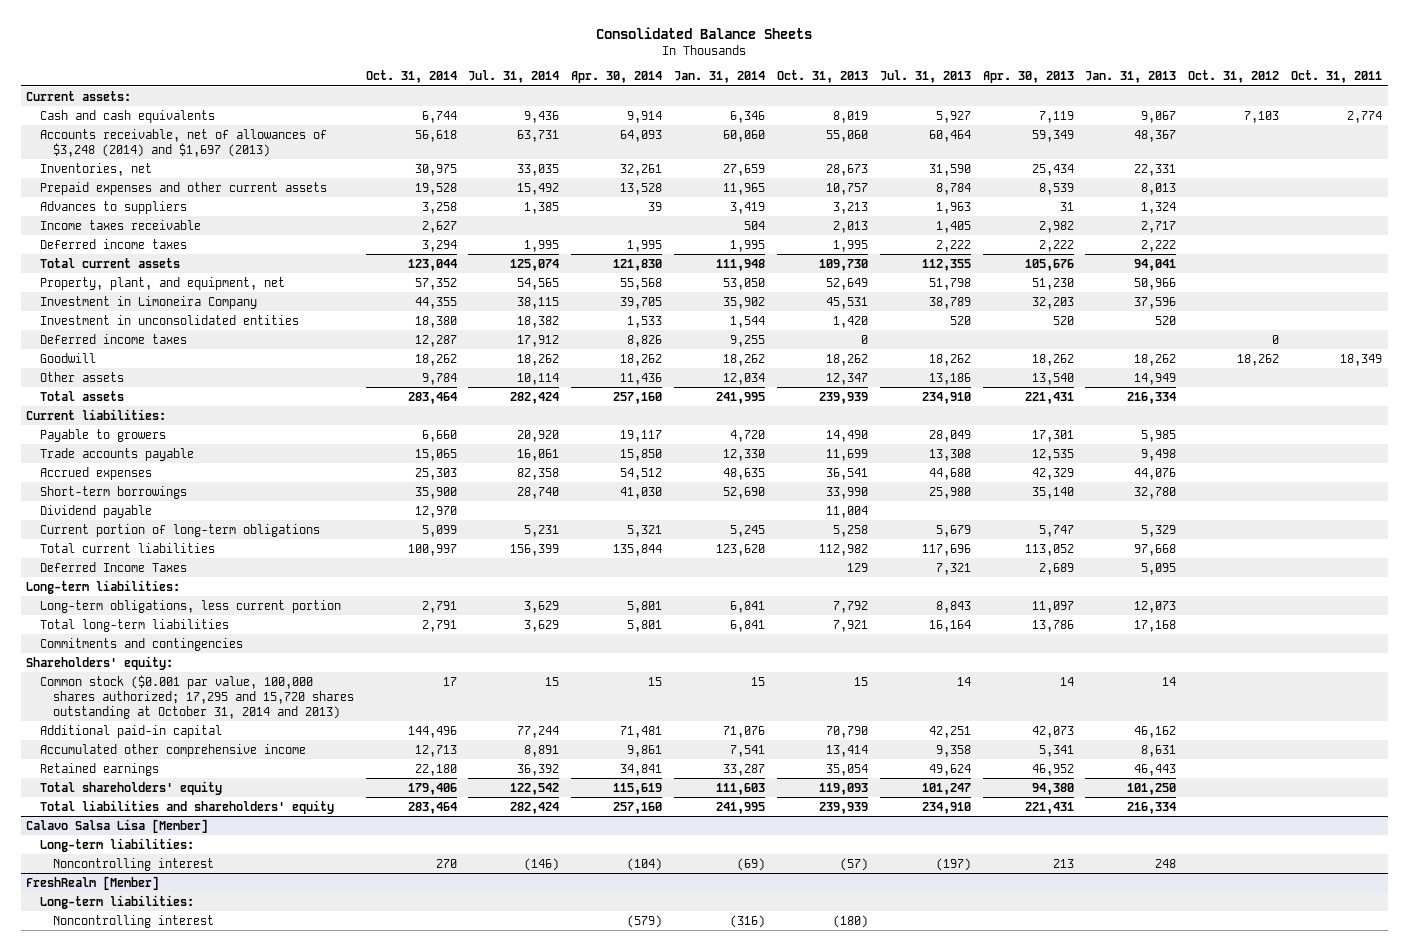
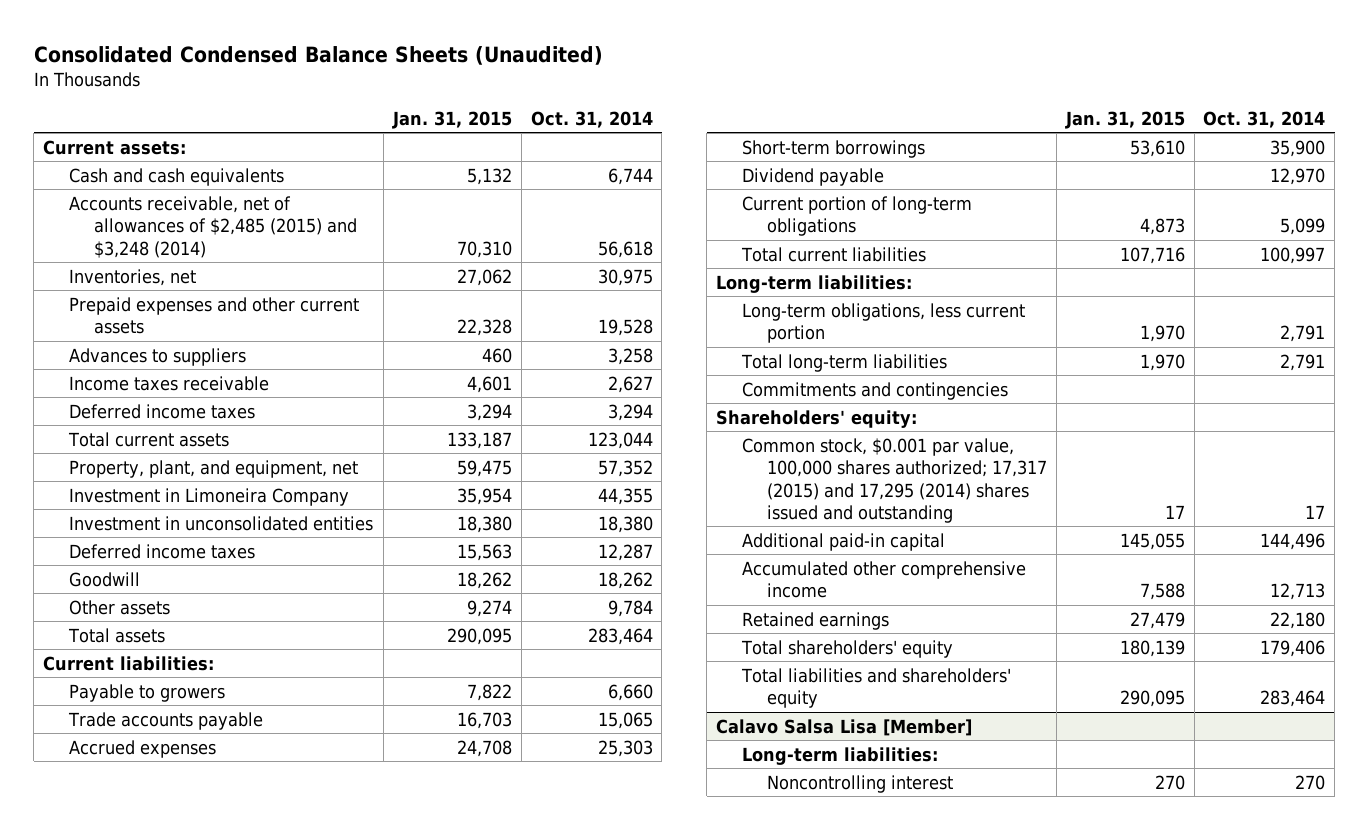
[596,26,813,39] Consolidated Balance Sheets -> [33,45,603,65] Consolidated Condensed Balance Sheets (Unaudited)
[468,70,560,84] Jul. 31, 2014 -> none
[571,71,663,84] Apr. 30, 2014 -> none
[674,71,766,84] Jan. 31, 2014 -> none
[776,70,868,84] Oct. 31, 2013 -> none
[879,70,971,84] Jul. 31, 2013 -> none
[982,71,1074,84] Apr. 30, 2013 -> none
[1085,71,1177,84] Jan. 31, 2013 -> none
[1188,70,1280,84] Oct. 31, 2012 -> none
[1290,70,1382,84] Oct. 31, 2011 -> none
none -> [391,110,512,129] Jan. 31, 2015
[39,128,327,157] Accounts receivable, net of allowances of $3,248 (2014) and $1,697 (2013) -> [68,195,358,258] Accounts receivable, net of allowances of $2,485 (2015) and $3,248 (2014)
[39,561,187,572] Deferred Income Taxes -> none
[39,674,354,719] Common stock ($0.001 par value, 100,000 shares authorized; 17,295 and 15,720 shares outstanding at October 31, 2014 and 2013) -> [741,437,1048,523] Common stock, $0.001 par value, 100,000 shares authorized; 17,317 (2015) and 17,295 (2014) shares issued and outstanding
[26,875,160,890] FreshRealm [Member] -> none
[39,894,194,909] Long-term liabilities: -> none
[52,914,214,928] Noncontrolling interest -> none

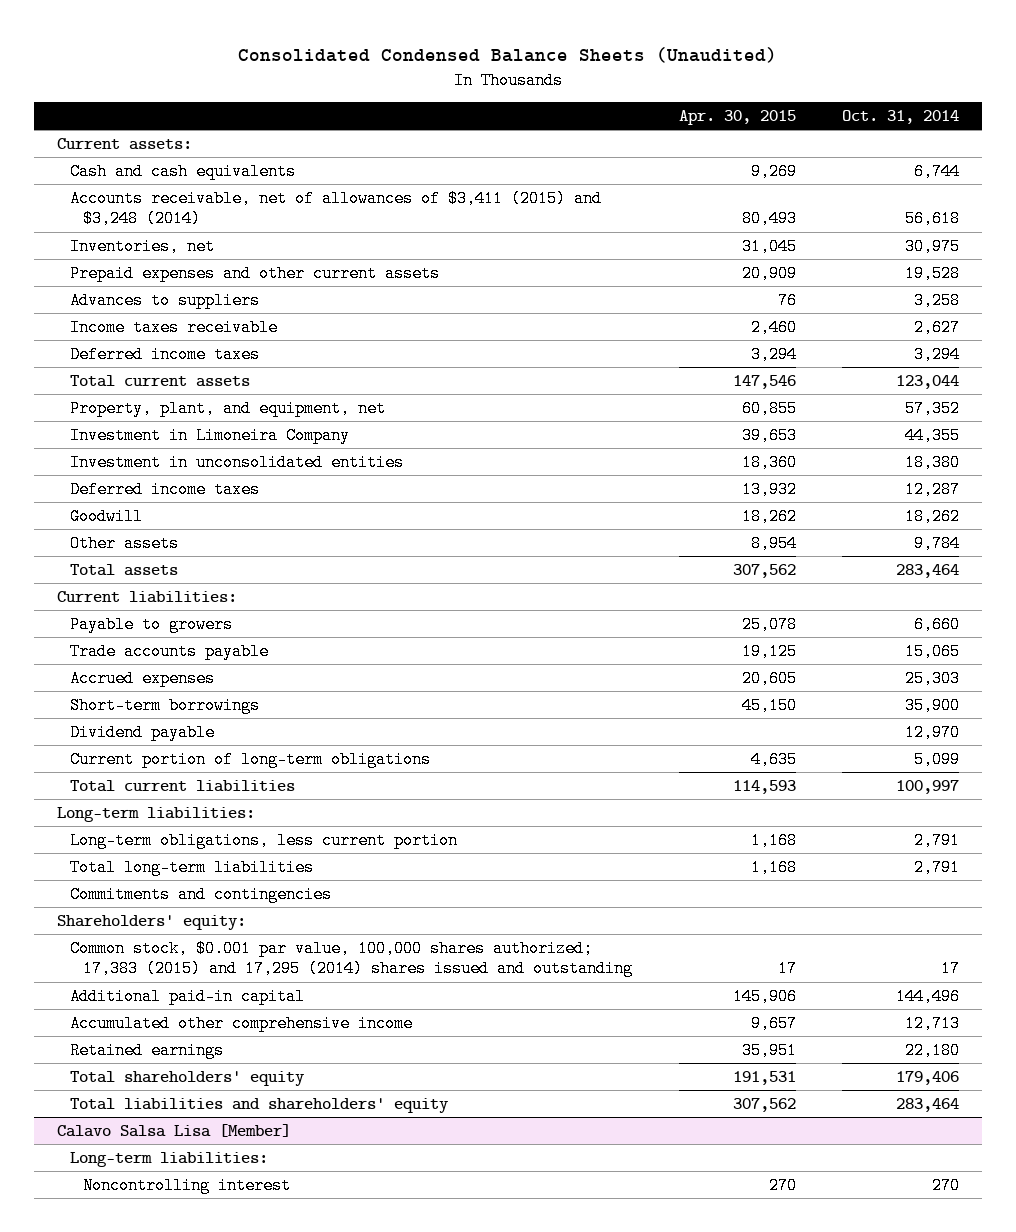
[391,110,512,129] Jan. 31, 2015 -> none
none -> [678,110,796,126] Apr. 30, 2015
[68,195,358,258] Accounts receivable, net of allowances of $2,485 (2015) and $3,248 (2014) -> [70,189,603,228] Accounts receivable, net of allowances of $3,411 (2015) and $3,248 (2014)
[741,437,1048,523] Common stock, $0.001 par value, 100,000 shares authorized; 17,317 (2015) and 17,295 (2014) shares issued and outstanding -> [70,939,634,978] Common stock, $0.001 par value, 100,000 shares authorized; 17,383 (2015) and 17,295 (2014) shares issued and outstanding

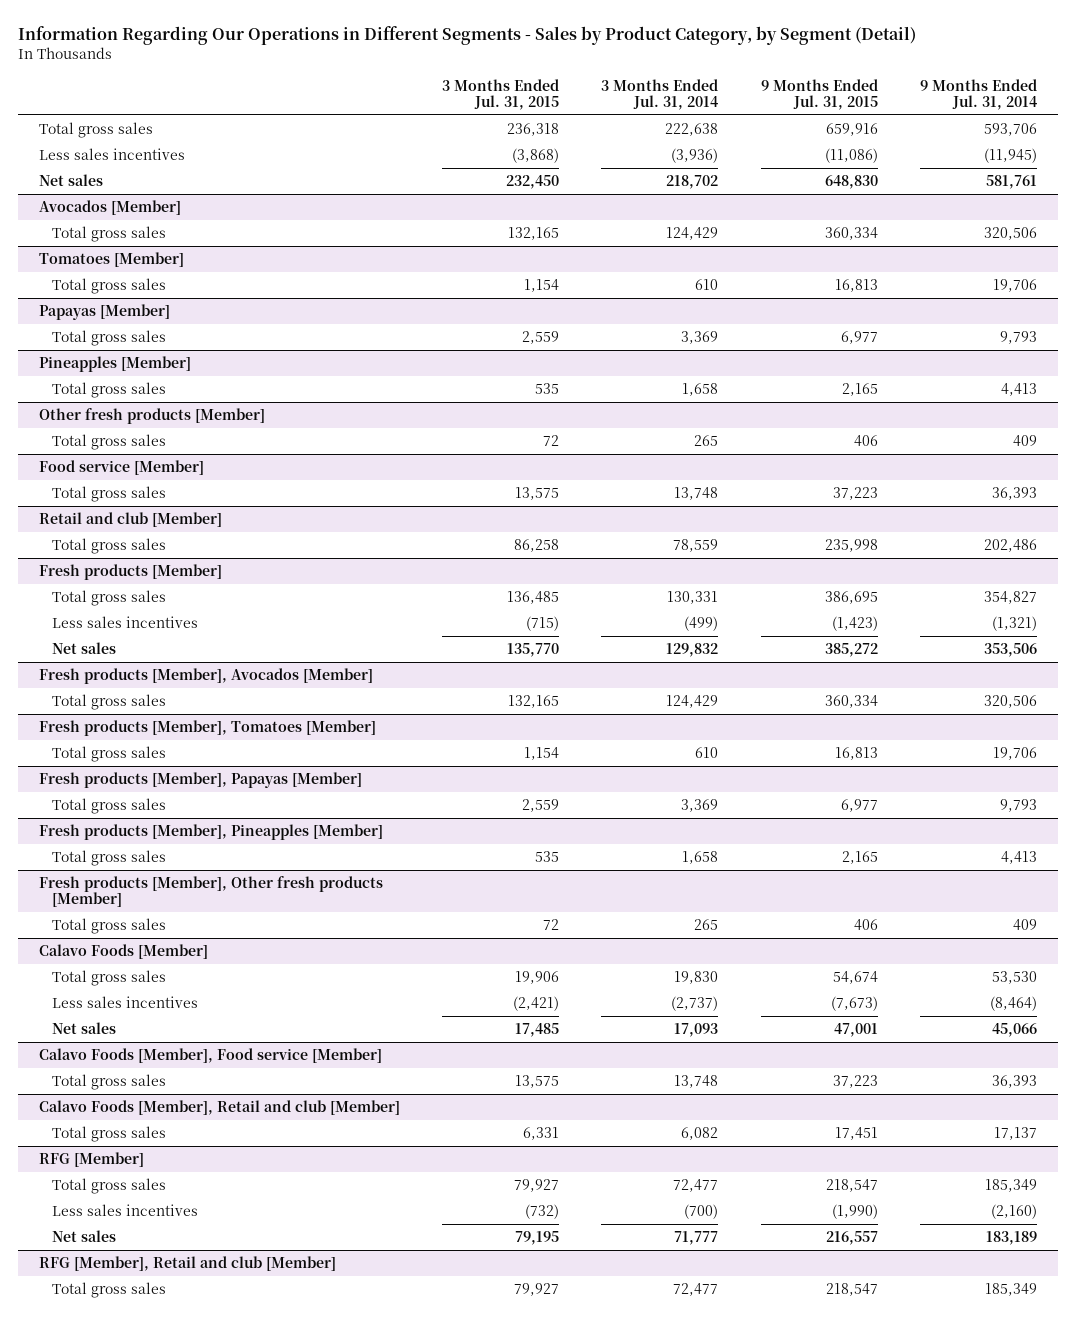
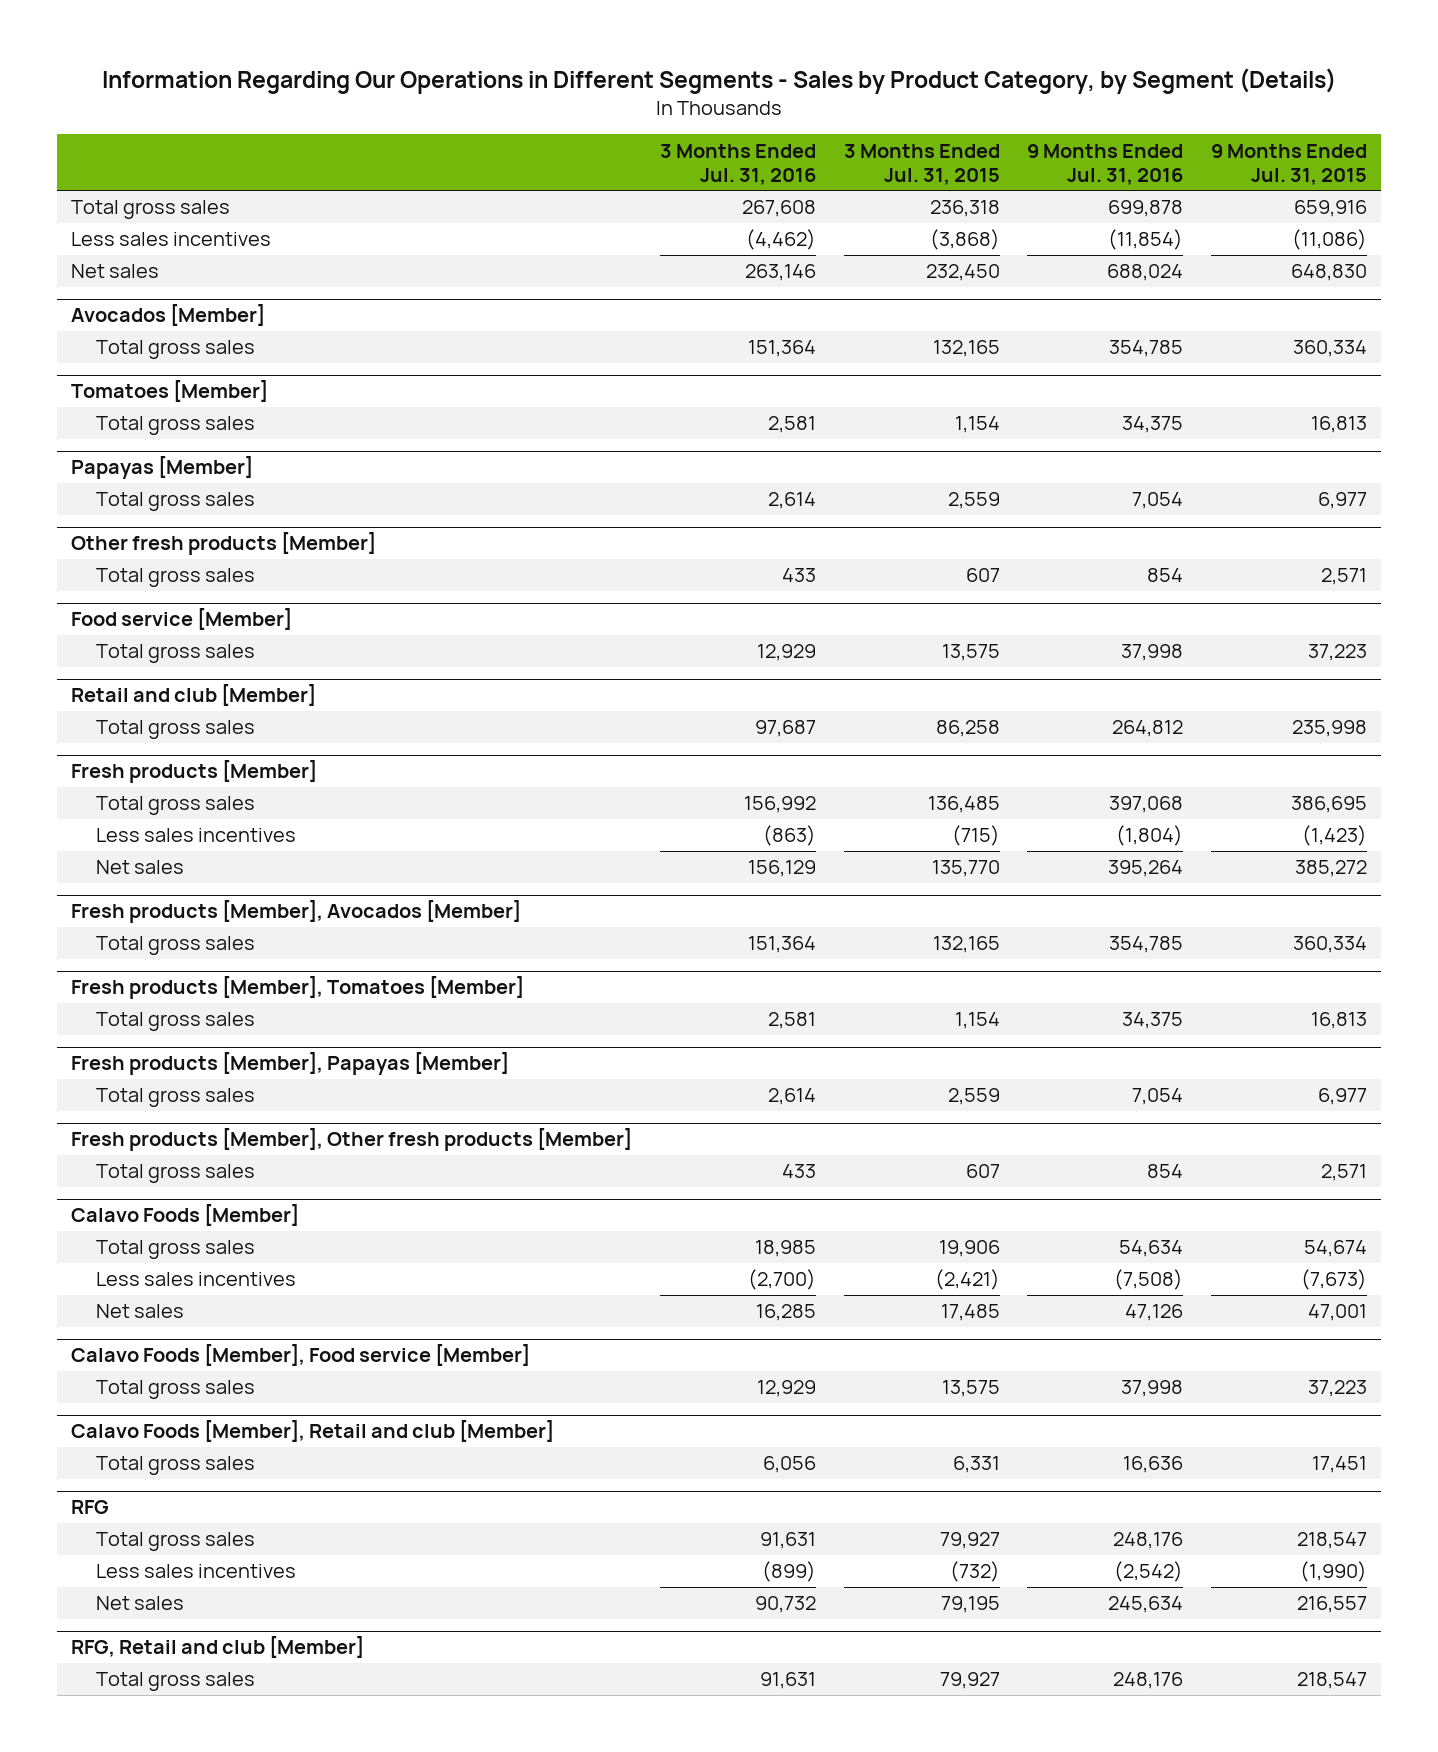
[17,25,916,45] Information Regarding Our Operations in Different Segments - Sales by Product Category, by Segment (Detail) -> [102,67,1337,94] Information Regarding Our Operations in Different Segments - Sales by Product Category, by Segment (Details)
[601,78,719,111] 3 Months Ended Jul. 31, 2014 -> none
[919,78,1037,111] 9 Months Ended Jul. 31, 2014 -> none
none -> [659,143,816,185] 3 Months Ended Jul. 31, 2016
none -> [1027,143,1184,185] 9 Months Ended Jul. 31, 2016
[38,355,191,372] Pineapples [Member] -> none
[52,381,167,398] Total gross sales -> none
[543,434,560,446] 72 -> [965,568,1000,583] 607
[853,434,878,446] 406 -> [1321,568,1368,586] 2,571
[38,823,383,840] Fresh products [Member], Pineapples [Member] -> none
[52,849,167,866] Total gross sales -> none
[543,918,560,930] 72 -> [965,1164,1000,1179] 607
[853,918,878,930] 406 -> [1321,1164,1368,1182] 2,571
[38,1151,144,1167] RFG [Member] -> [71,1500,110,1515] RFG
[38,1255,336,1271] RFG [Member], Retail and club [Member] -> [71,1636,365,1659] RFG, Retail and club [Member]

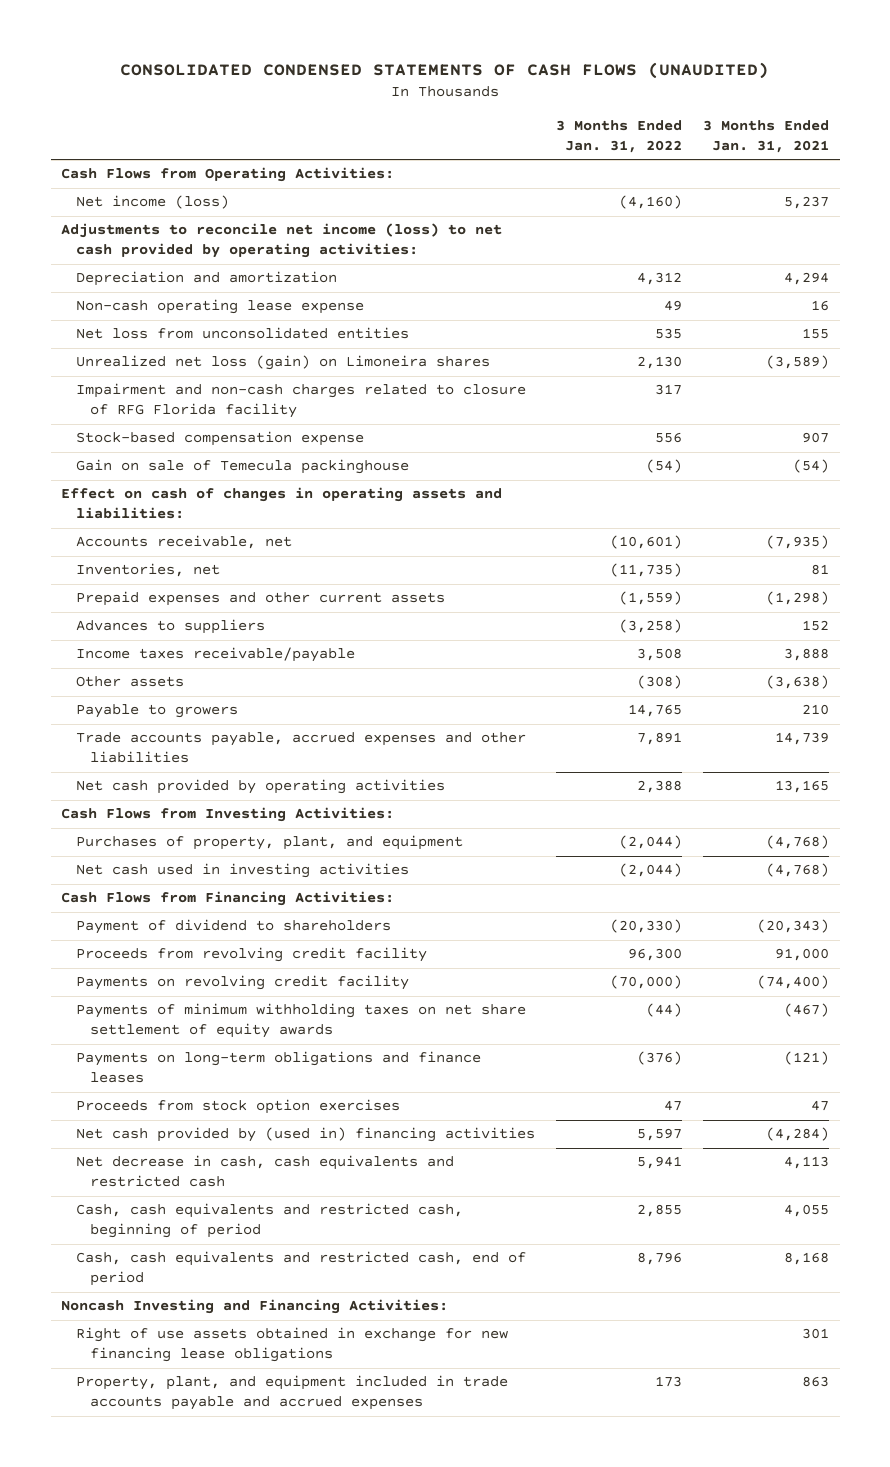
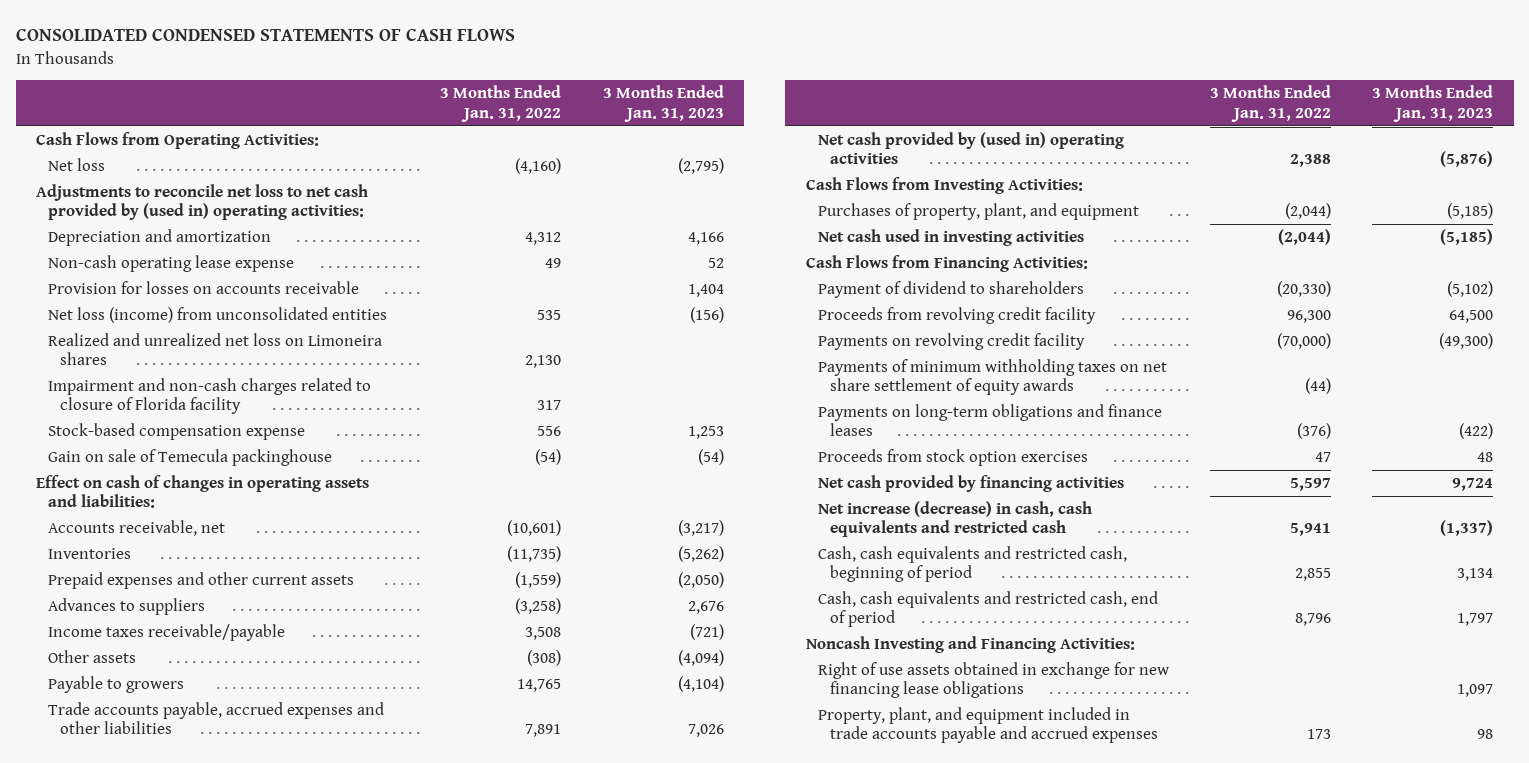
[120,61,770,79] CONSOLIDATED CONDENSED STATEMENTS OF CASH FLOWS (UNAUDITED) -> [15,28,515,42] CONSOLIDATED CONDENSED STATEMENTS OF CASH FLOWS
[703,119,830,153] 3 Months Ended Jan. 31, 2021 -> none
none -> [602,85,724,122] 3 Months Ended Jan. 31, 2023
[75,195,229,210] Net income (loss) -> [48,158,106,172] Net loss
[61,223,503,259] Adjustments to reconcile net income (loss) to net cash provided by operating activities: -> [36,184,369,221] Adjustments to reconcile net loss to net cash provided by (used in) operating activities:
none -> [48,281,360,295] Provision for losses on accounts receivable
[75,327,409,340] Net loss from unconsolidated entities -> [48,307,388,324] Net loss (income) from unconsolidated entities
[75,355,490,371] Unrealized net loss (gain) on Limoneira shares -> [48,333,383,366] Realized and unrealized net loss on Limoneira shares
[75,383,526,419] Impairment and non-cash charges related to closure of RFG Florida facility -> [48,378,372,415] Impairment and non-cash charges related to closure of Florida facility
[75,563,220,578] Inventories, net -> [48,548,132,560] Inventories
[75,779,445,795] Net cash provided by operating activities -> [817,132,1124,165] Net cash provided by (used in) operating activities
[75,1127,535,1143] Net cash provided by (used in) financing activities -> [817,475,1124,493] Net cash provided by financing activities
[75,1155,454,1188] Net decrease in cash, cash equivalents and restricted cash -> [817,501,1092,538] Net increase (decrease) in cash, cash equivalents and restricted cash

